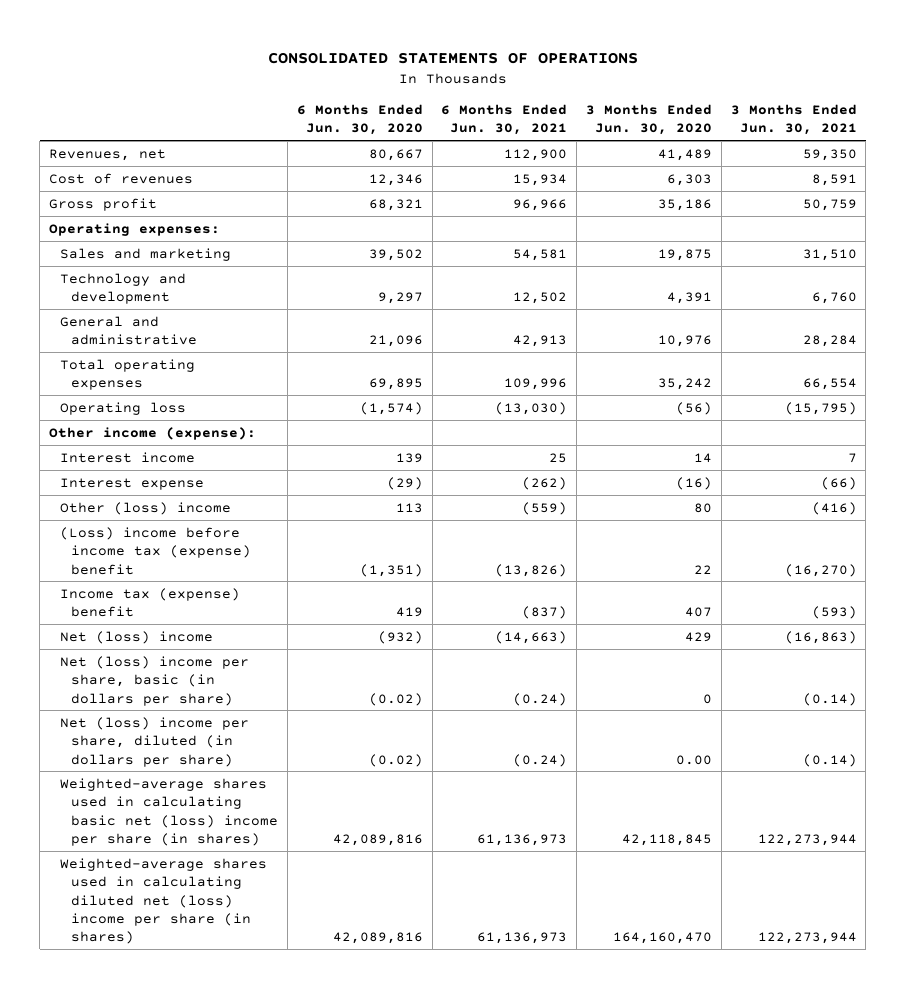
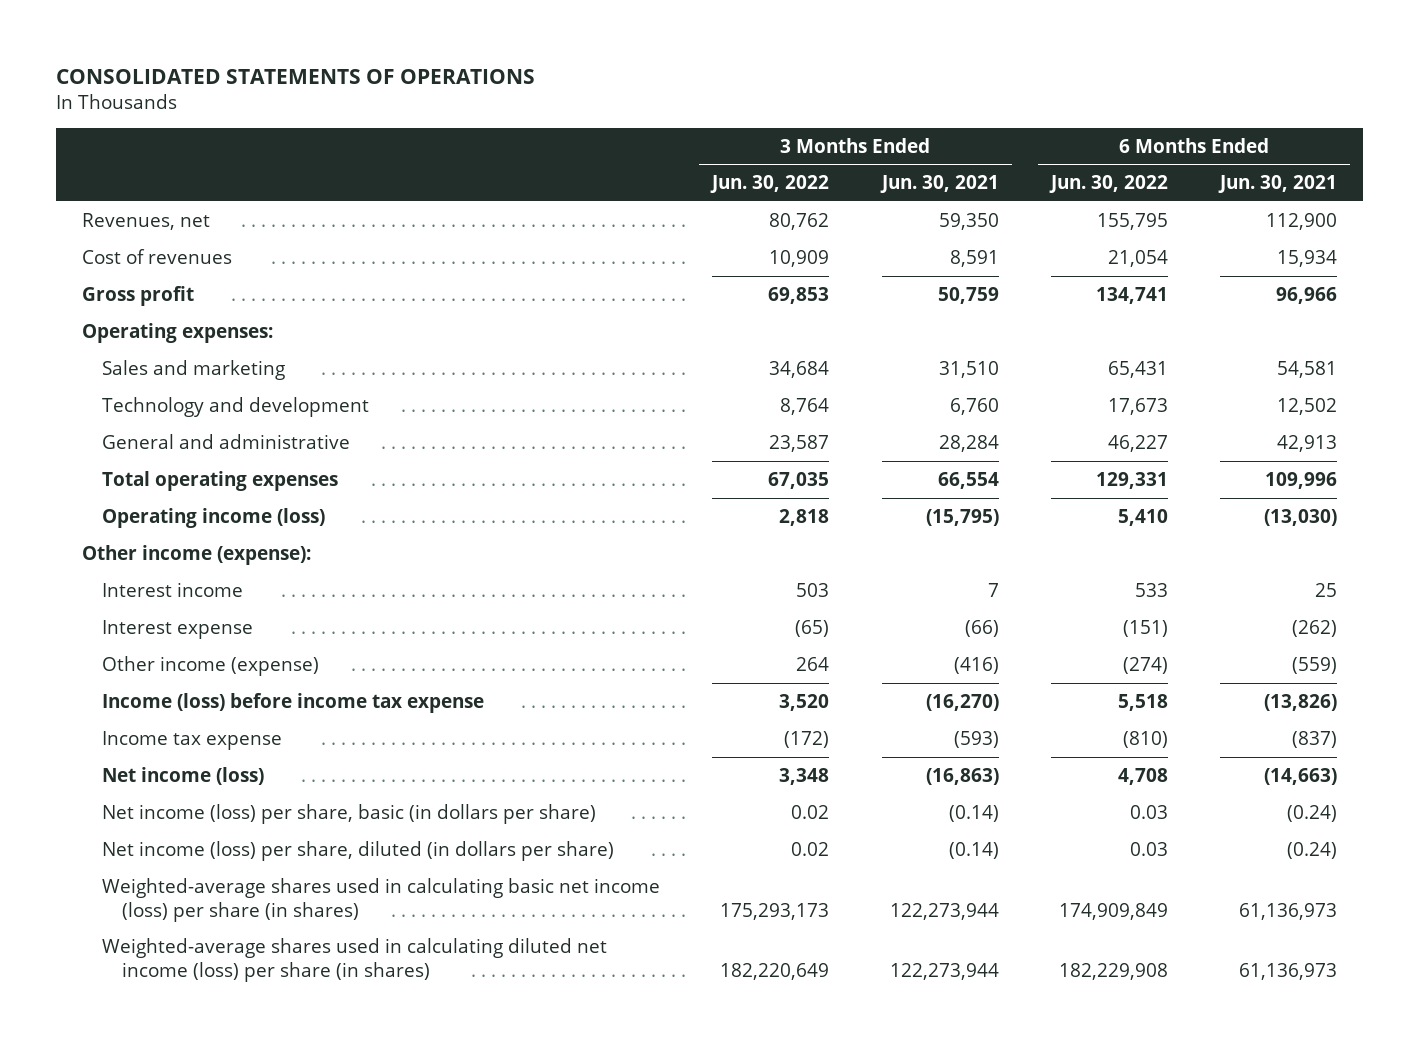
[296,103,423,136] 6 Months Ended Jun. 30, 2020 -> none
[586,103,713,136] 3 Months Ended Jun. 30, 2020 -> none
none -> [710,175,830,194] Jun. 30, 2022
none -> [1048,175,1168,194] Jun. 30, 2022
[60,401,187,415] Operating loss -> [102,507,326,528] Operating income (loss)
[60,501,232,515] Other (loss) income -> [102,655,320,676] Other income (expense)
[60,526,252,575] (Loss) income before income tax (expense) benefit -> [102,692,485,713] Income (loss) before income tax expense
[60,587,241,618] Income tax (expense) benefit -> [102,730,283,750] Income tax expense
[60,630,214,644] Net (loss) income -> [102,766,265,785] Net income (loss)
[60,655,250,706] Net (loss) income per share, basic (in dollars per share) -> [102,803,597,824] Net income (loss) per share, basic (in dollars per share)
[60,716,250,767] Net (loss) income per share, diluted (in dollars per share) -> [102,840,615,861] Net income (loss) per share, diluted (in dollars per share)
[60,777,279,846] Weighted-average shares used in calculating basic net (loss) income per share (in shares) -> [102,877,661,922] Weighted-average shares used in calculating basic net income (loss) per share (in shares)
[60,857,268,945] Weighted-average shares used in calculating diluted net (loss) income per share (in shares) -> [102,937,608,982] Weighted-average shares used in calculating diluted net income (loss) per share (in shares)

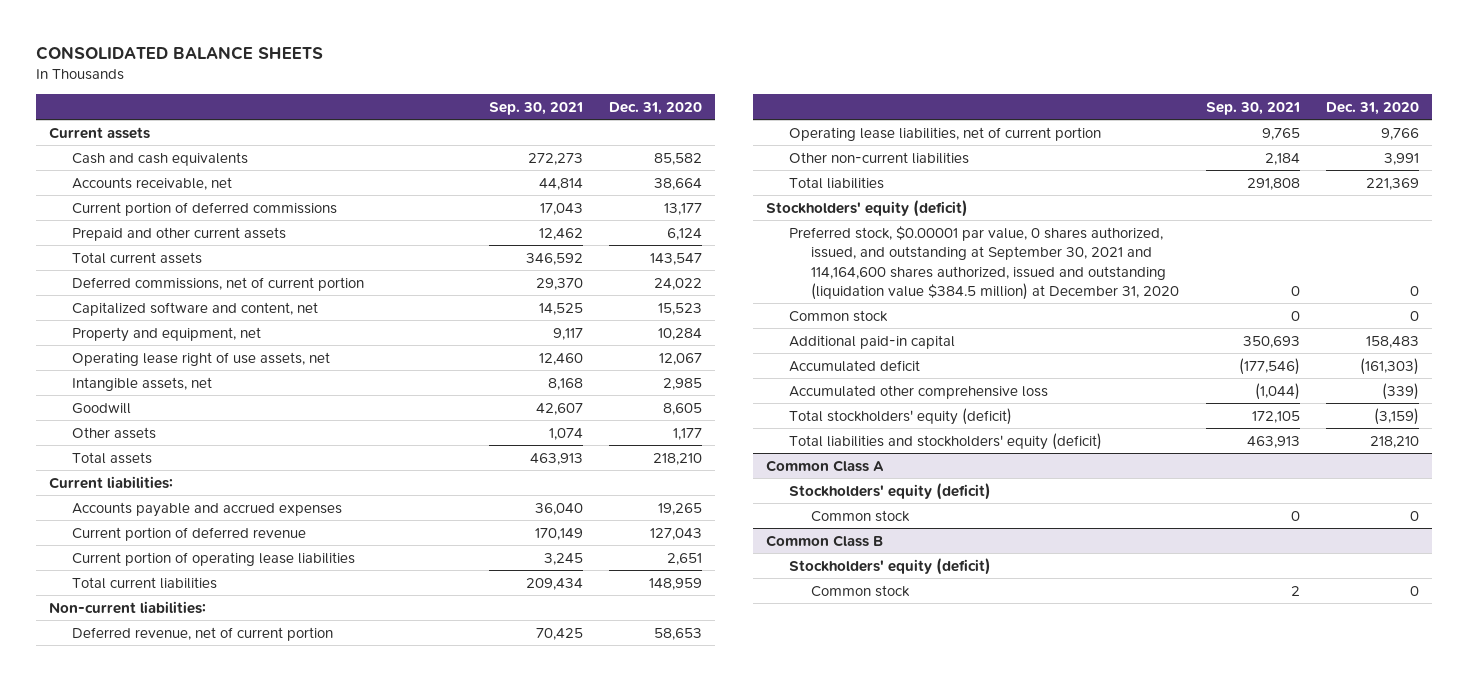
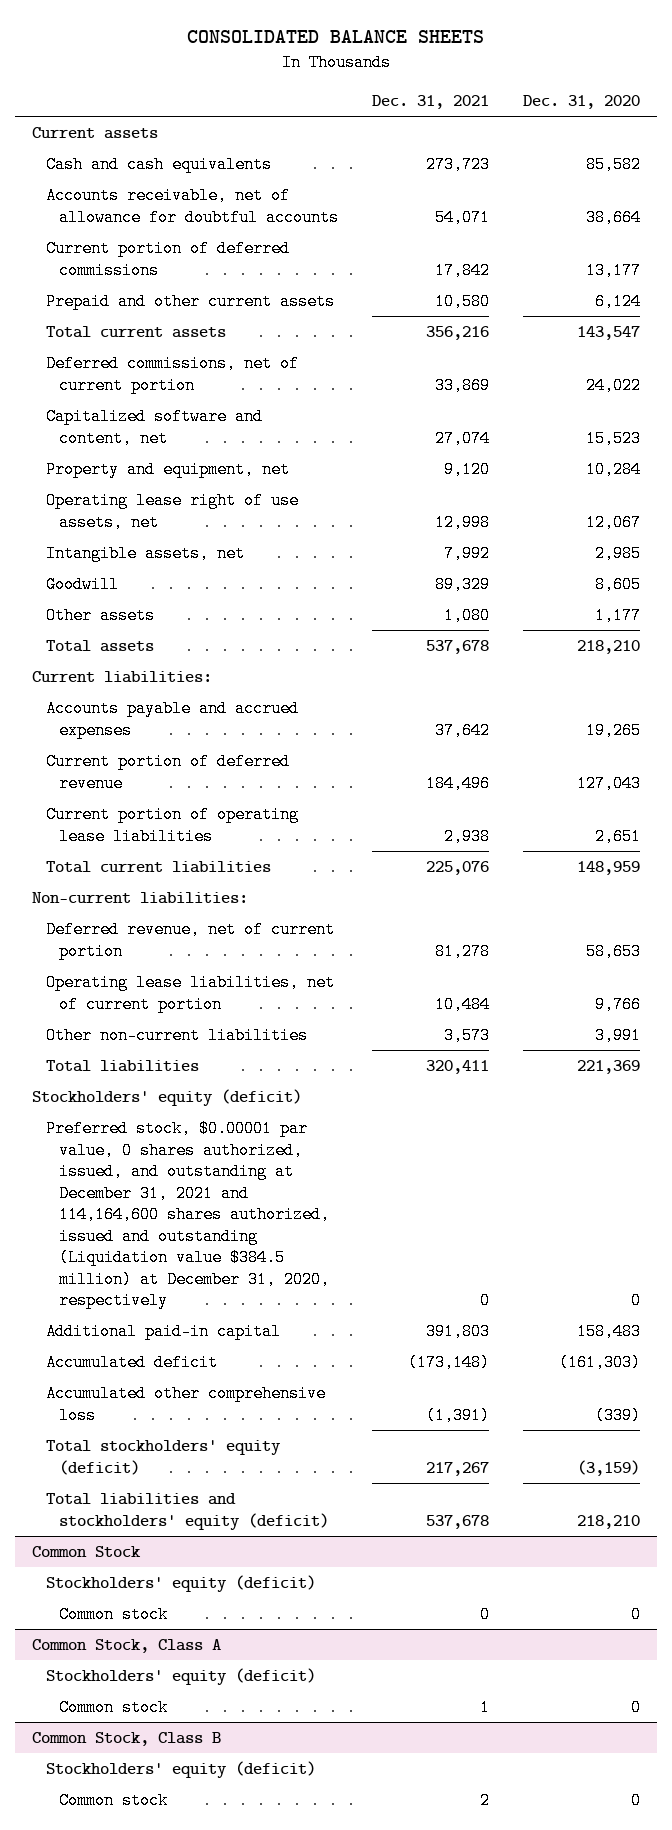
[488,101,583,115] Sep. 30, 2021 -> none
none -> [371,94,489,109] Dec. 31, 2021
[71,176,232,190] Accounts receivable, net -> [45,187,339,226] Accounts receivable, net of allowance for doubtful accounts
[788,309,888,322] Common stock -> none
[788,225,1180,300] Preferred stock, $0.00001 par value, 0 shares authorized, issued, and outstanding at September 30, 2021 and 114,164,600 shares authorized, issued and outstanding (liquidation value $384.5 million) at December 31, 2020 -> [45,1120,330,1310] Preferred stock, $0.00001 par value, 0 shares authorized, issued, and outstanding at December 31, 2021 and 114,164,600 shares authorized, issued and outstanding (Liquidation value $384.5 million) at December 31, 2020, respectively
[765,459,884,472] Common Class A -> none
none -> [32,1546,142,1558] Common Stock
[765,534,883,547] Common Class B -> none
none -> [32,1639,222,1654] Common Stock, Class A
none -> [32,1732,222,1747] Common Stock, Class B
none -> [45,1761,316,1779] Stockholders' equity (deficit)
none -> [58,1792,168,1810] Common stock

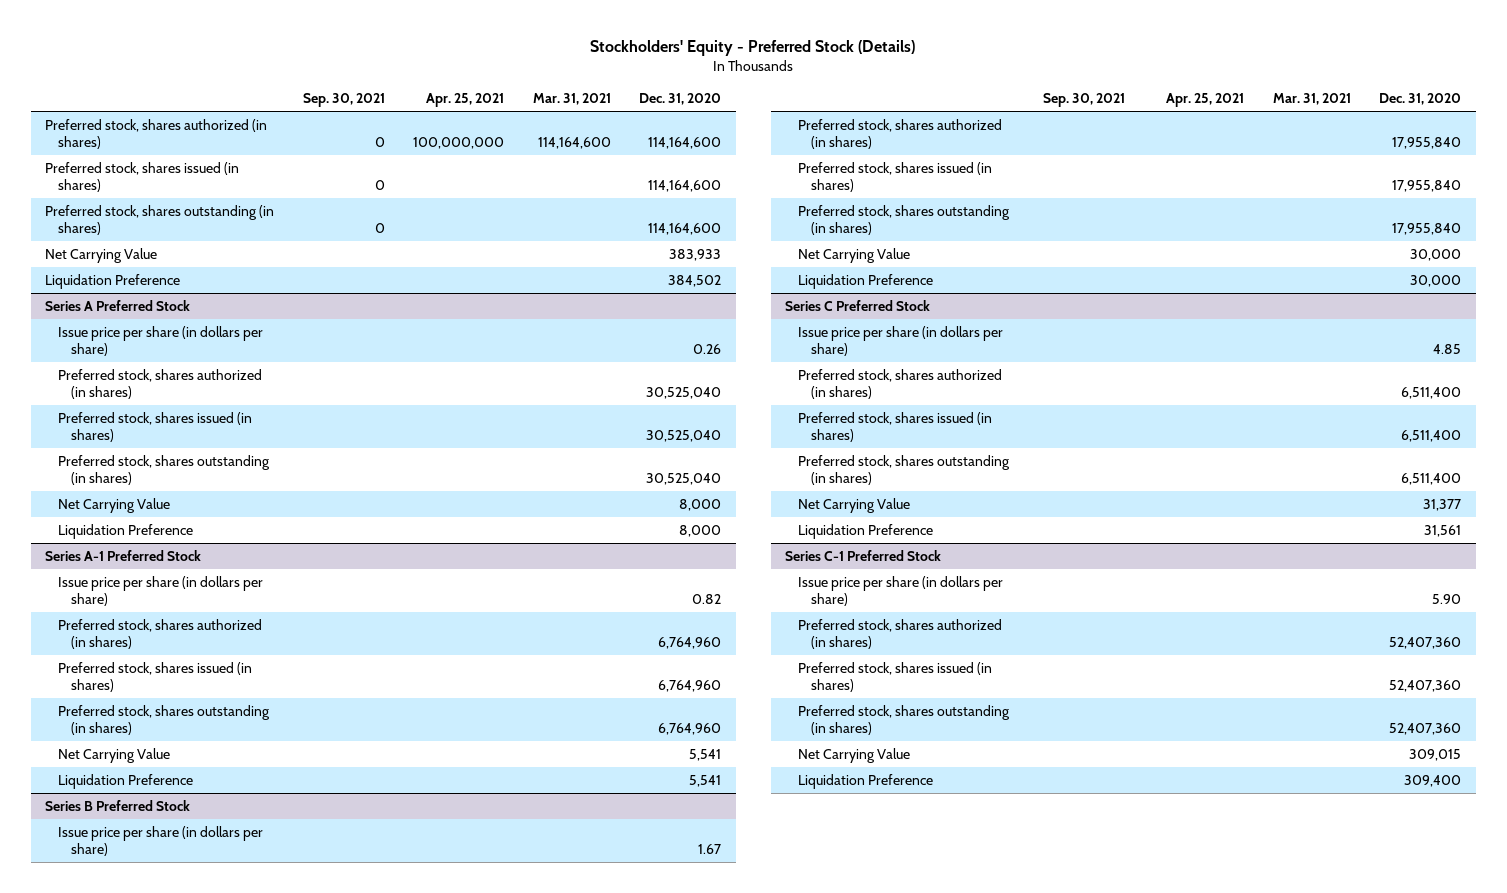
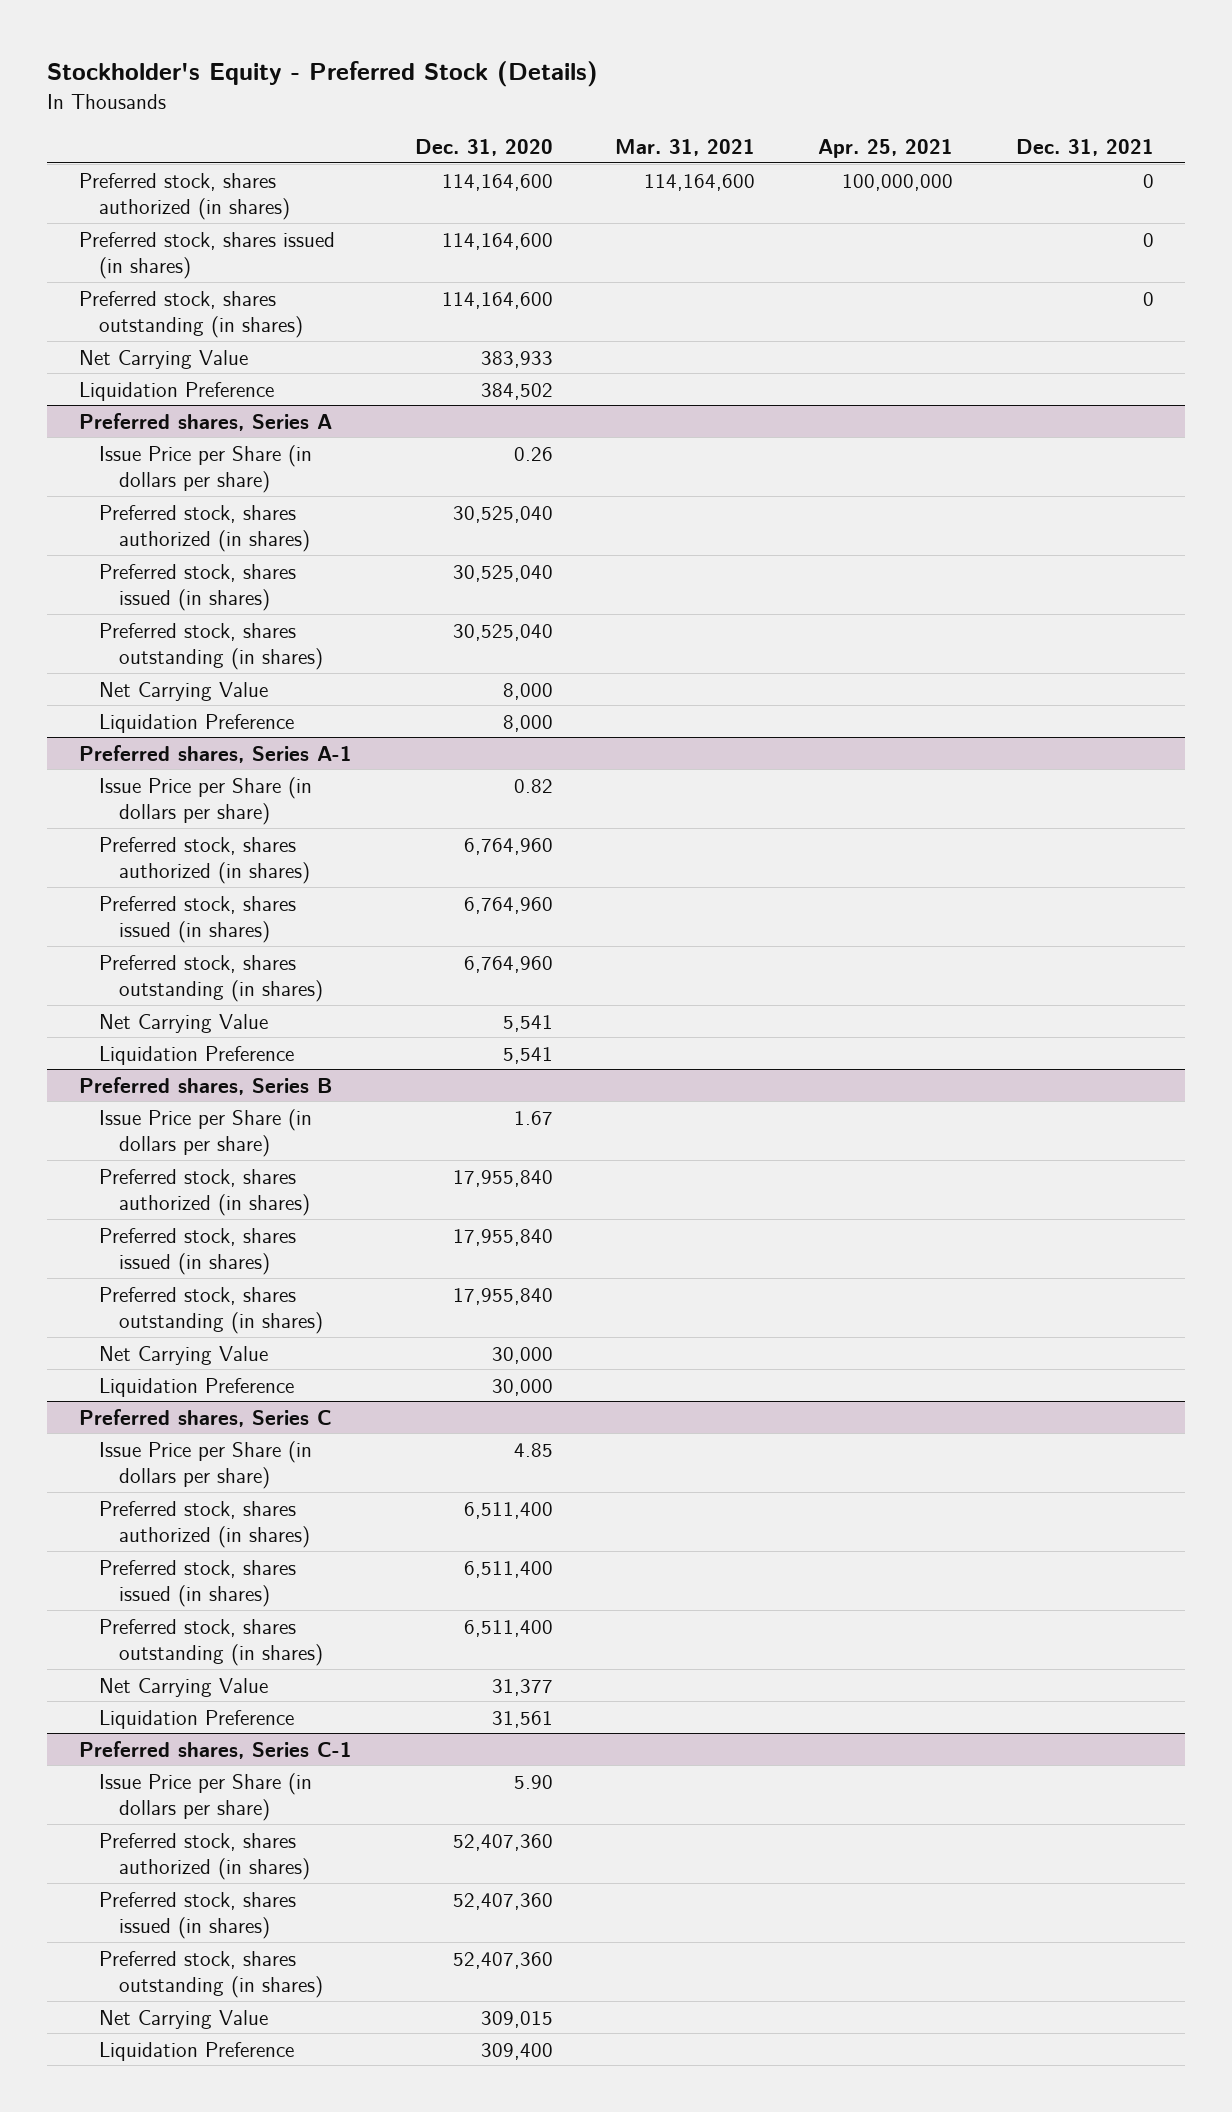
[590,40,916,57] Stockholders' Equity - Preferred Stock (Details) -> [47,61,599,88] Stockholder's Equity - Preferred Stock (Details)
[302,93,385,108] Sep. 30, 2021 -> none
none -> [1015,138,1154,156] Dec. 31, 2021
[45,299,191,311] Series A Preferred Stock -> [78,412,332,431] Preferred shares, Series A
[58,325,264,356] Issue price per share (in dollars per share) -> [98,444,312,494] Issue Price per Share (in dollars per share)
[45,549,202,561] Series A-1 Preferred Stock -> [78,744,352,763] Preferred shares, Series A-1
[58,575,264,606] Issue price per share (in dollars per share) -> [98,776,312,826] Issue Price per Share (in dollars per share)
[45,799,191,811] Series B Preferred Stock -> [78,1076,332,1095] Preferred shares, Series B
[58,825,264,856] Issue price per share (in dollars per share) -> [98,1108,312,1158] Issue Price per Share (in dollars per share)
[785,299,931,311] Series C Preferred Stock -> [78,1408,332,1427] Preferred shares, Series C
[798,325,1004,356] Issue price per share (in dollars per share) -> [98,1440,312,1490] Issue Price per Share (in dollars per share)
[785,549,942,561] Series C-1 Preferred Stock -> [78,1740,352,1759] Preferred shares, Series C-1
[798,575,1004,606] Issue price per share (in dollars per share) -> [98,1772,312,1822] Issue Price per Share (in dollars per share)

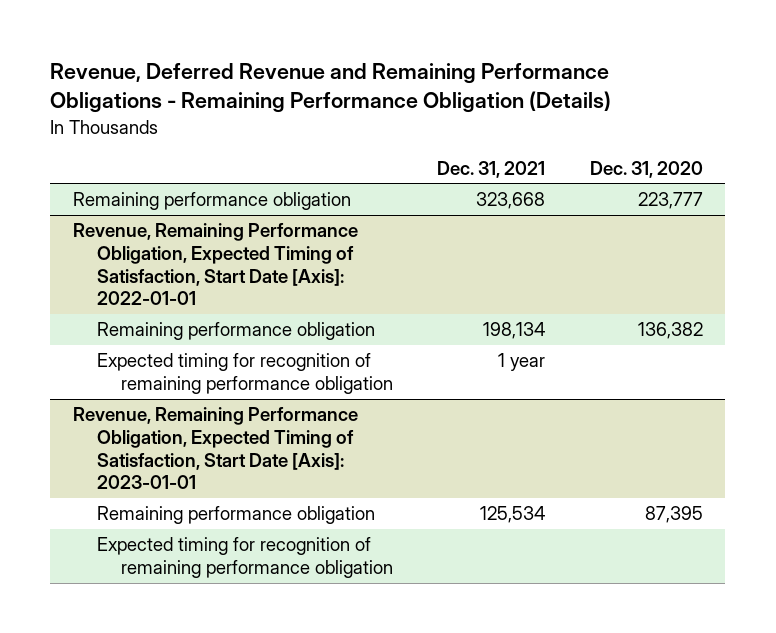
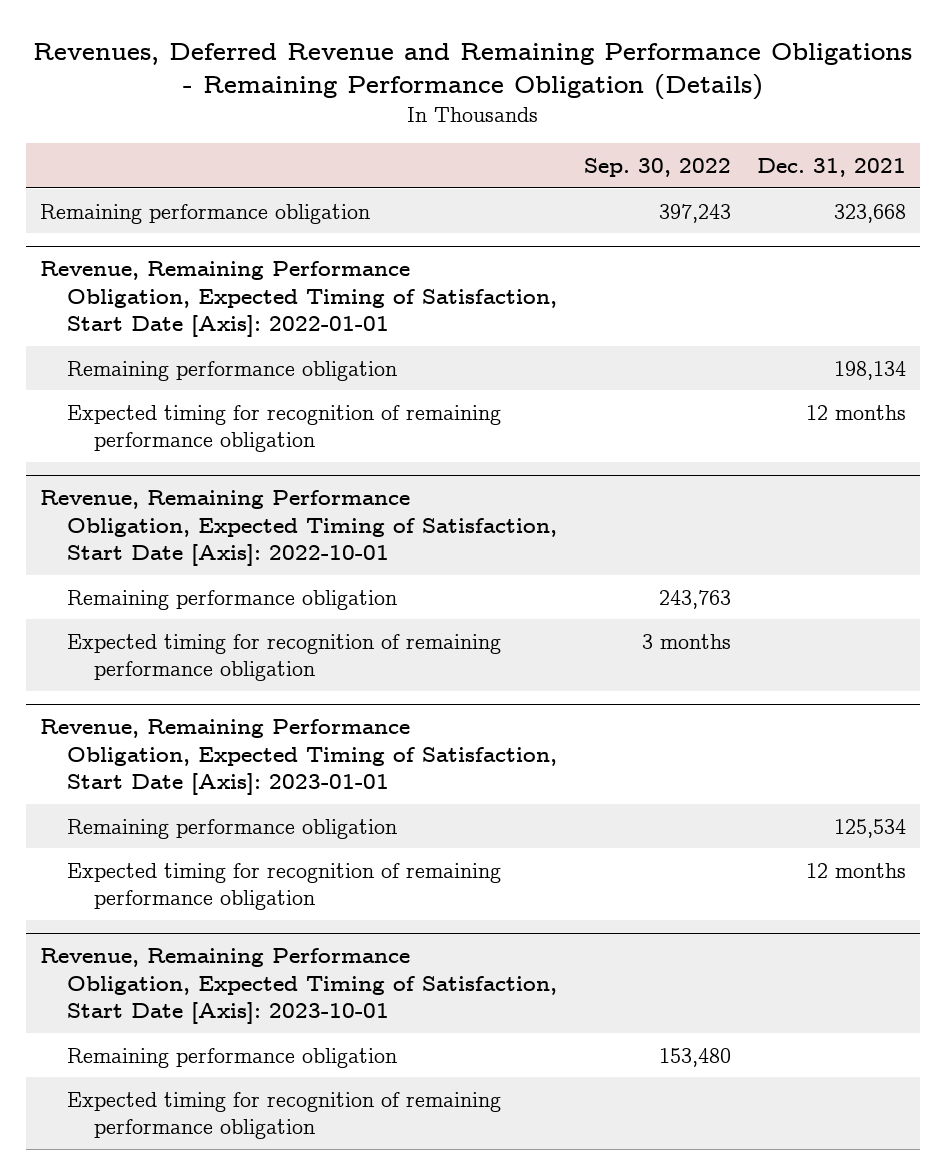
[50,63,612,114] Revenue, Deferred Revenue and Remaining Performance Obligations - Remaining Performance Obligation (Details) -> [32,42,912,100] Revenues, Deferred Revenue and Remaining Performance Obligations - Remaining Performance Obligation (Details)
[589,160,703,178] Dec. 31, 2020 -> none
none -> [583,157,731,177] Sep. 30, 2022
[498,353,546,372] 1 year -> [806,404,907,420] 12 months
none -> [39,490,557,566] Revenue, Remaining Performance Obligation, Expected Timing of Satisfaction, Start Date [Axis]: 2022-10-01
none -> [66,589,397,610] Remaining performance obligation
none -> [66,633,501,681] Expected timing for recognition of remaining performance obligation
none -> [66,862,501,910] Expected timing for recognition of remaining performance obligation
none -> [39,948,557,1024] Revenue, Remaining Performance Obligation, Expected Timing of Satisfaction, Start Date [Axis]: 2023-10-01
none -> [66,1047,397,1068] Remaining performance obligation

